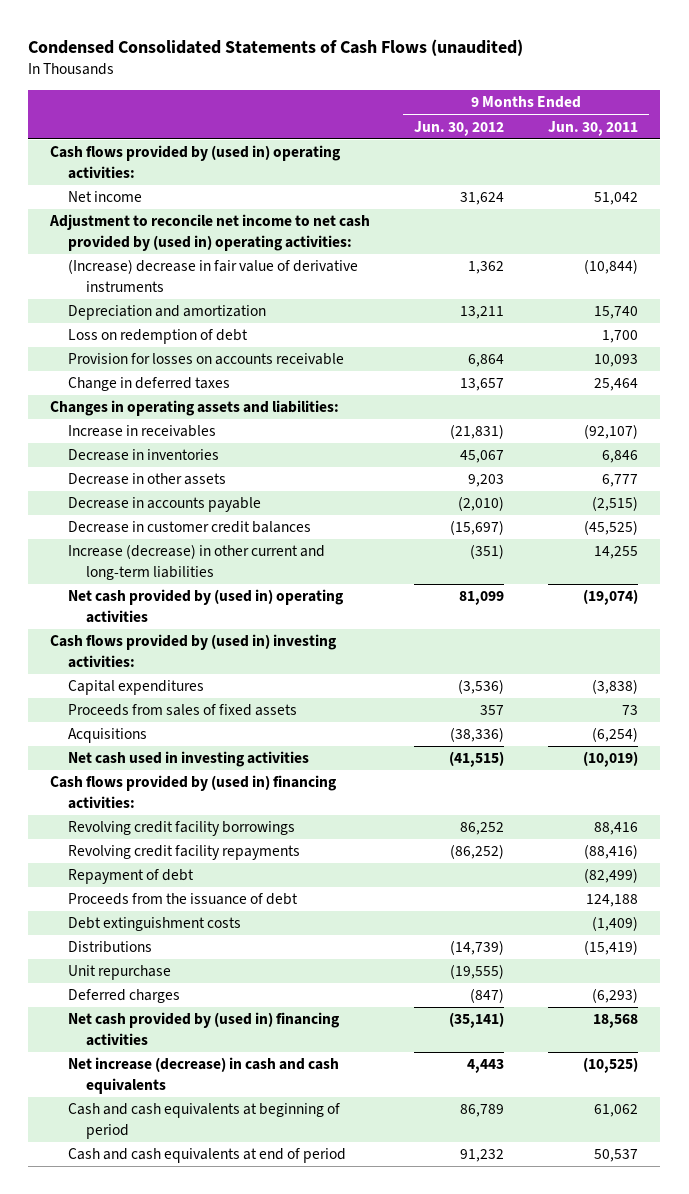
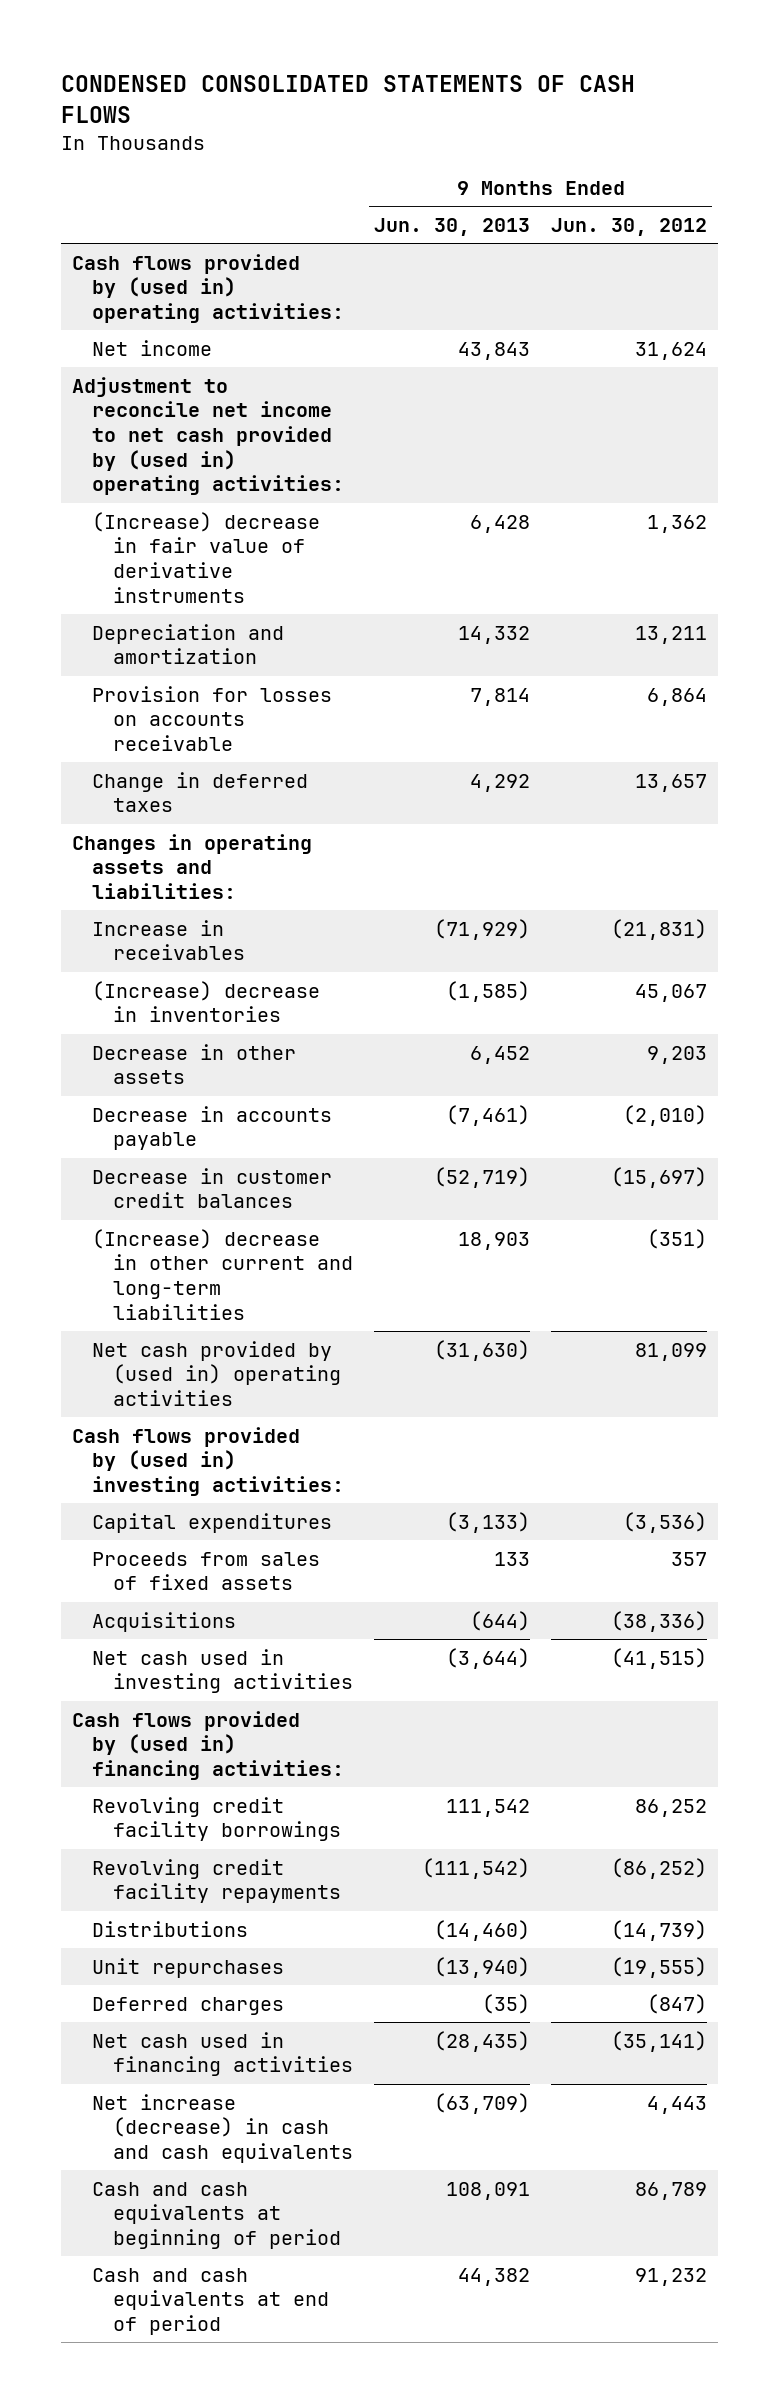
[28,38,524,56] Condensed Consolidated Statements of Cash Flows (unaudited) -> [61,75,636,123] CONDENSED CONSOLIDATED STATEMENTS OF CASH FLOWS
[548,120,639,136] Jun. 30, 2011 -> none
none -> [373,217,530,236] Jun. 30, 2013
[68,329,249,345] Loss on redemption of debt -> none
[68,449,220,462] Decrease in inventories -> [92,980,321,1023] (Increase) decrease in inventories
[68,544,326,580] Increase (decrease) in other current and long-term liabilities -> [92,1228,353,1320] (Increase) decrease in other current and long-term liabilities
[68,869,195,885] Repayment of debt -> none
[68,893,299,906] Proceeds from the issuance of debt -> none
[68,917,242,932] Debt extinguishment costs -> none
[68,965,172,981] Unit repurchase -> [92,1957,285,1978] Unit repurchases
[68,1012,341,1046] Net cash provided by (used in) financing activities -> [92,2031,353,2077] Net cash used in financing activities

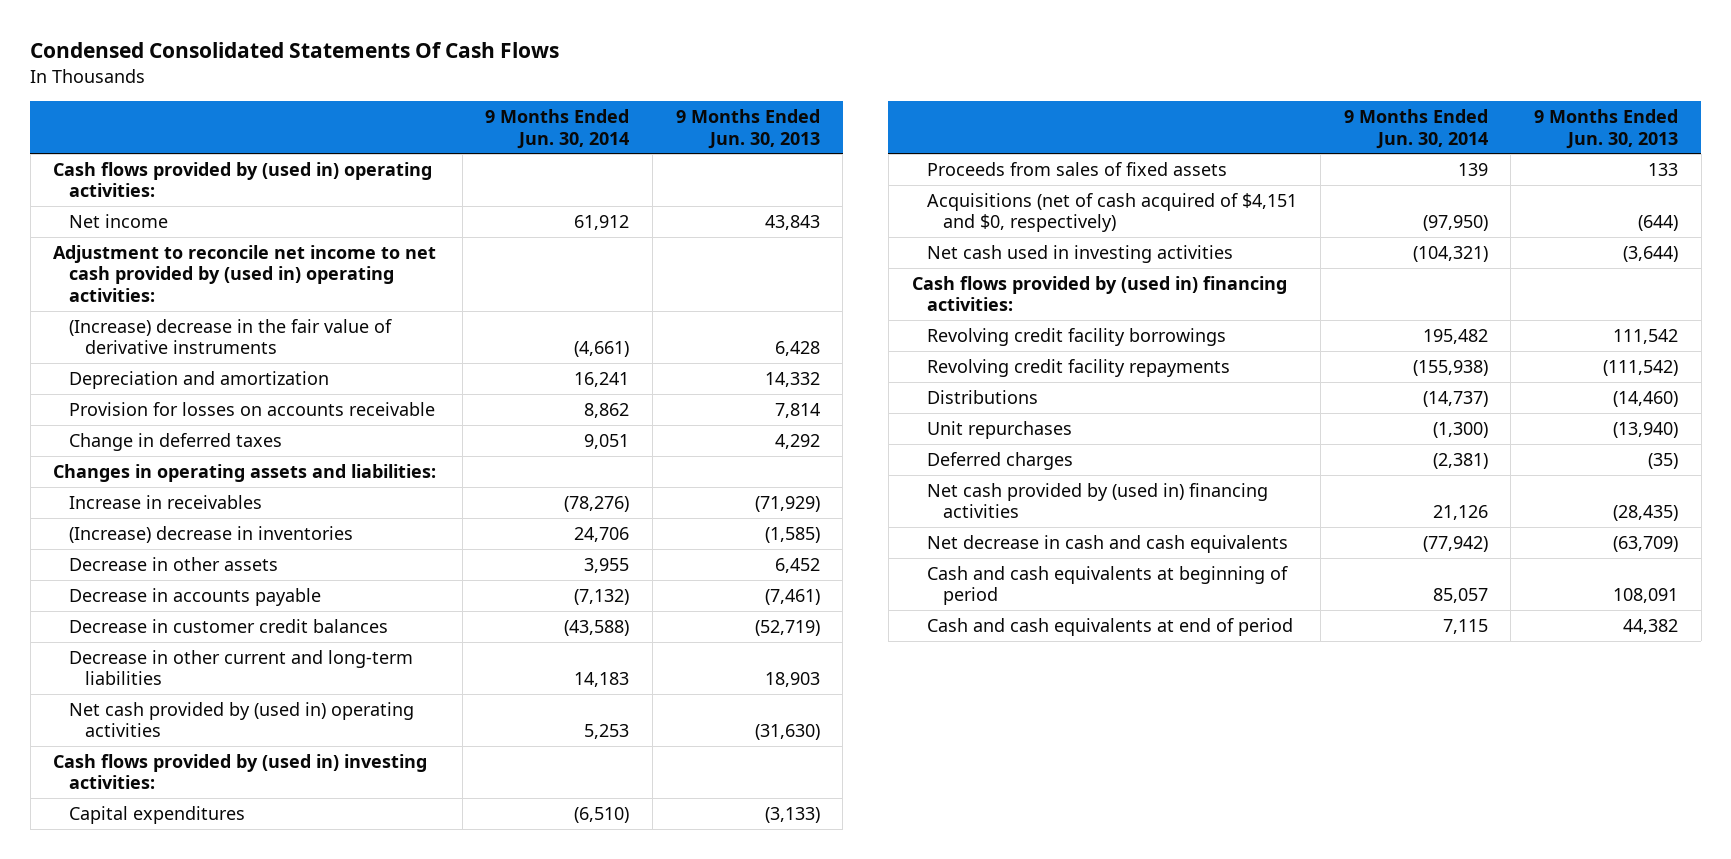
[61,75,636,123] CONDENSED CONSOLIDATED STATEMENTS OF CASH FLOWS -> [30,42,560,59] Condensed Consolidated Statements Of Cash Flows
[551,217,708,236] Jun. 30, 2012 -> none
none -> [485,109,630,149] 9 Months Ended Jun. 30, 2014
[92,511,321,603] (Increase) decrease in fair value of derivative instruments -> [68,318,392,355] (Increase) decrease in the fair value of derivative instruments
[92,1228,353,1320] (Increase) decrease in other current and long-term liabilities -> [68,649,413,686] Decrease in other current and long-term liabilities
[92,1611,237,1632] Acquisitions -> [927,192,1298,233] Acquisitions (net of cash acquired of $4,151 and $0, respectively)
[92,2031,353,2077] Net cash used in financing activities -> [927,482,1269,519] Net cash provided by (used in) financing activities
[92,2093,353,2164] Net increase (decrease) in cash and cash equivalents -> [927,534,1289,553] Net decrease in cash and cash equivalents

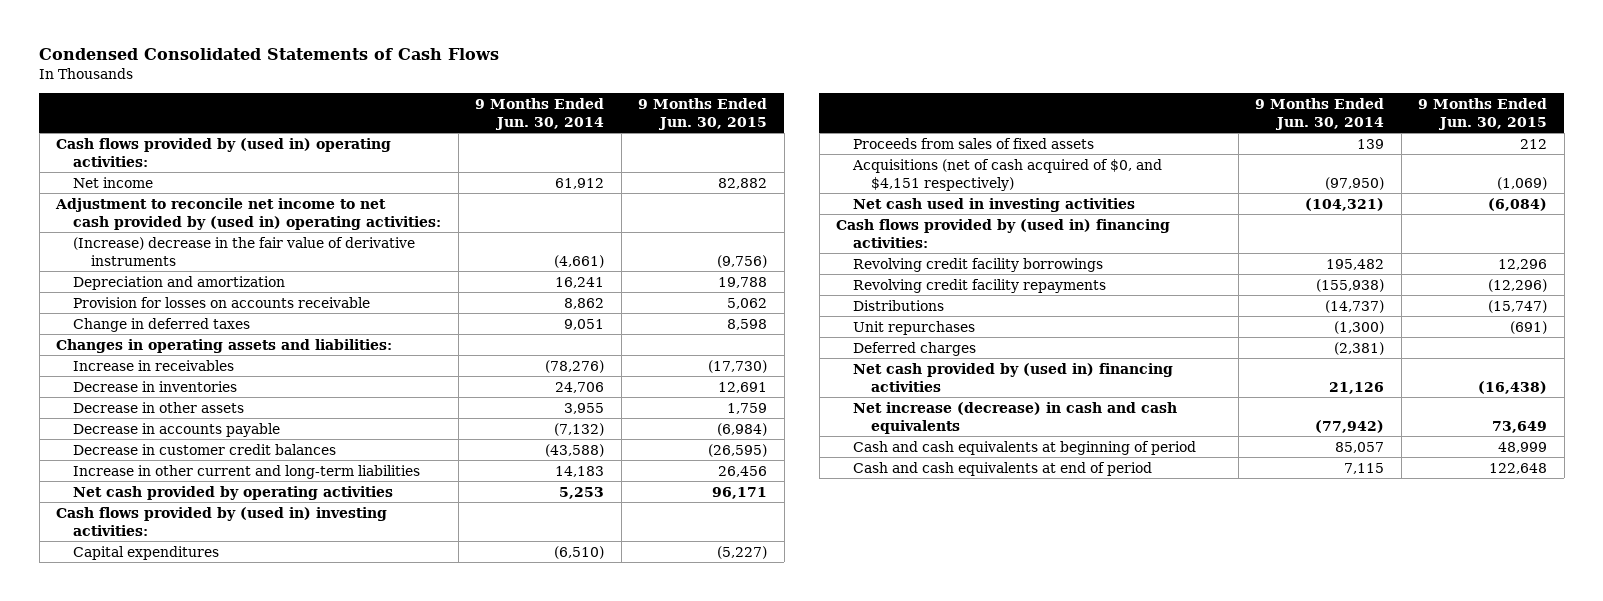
[30,42,560,59] Condensed Consolidated Statements Of Cash Flows -> [39,48,500,61] Condensed Consolidated Statements of Cash Flows
[675,109,820,149] 9 Months Ended Jun. 30, 2013 -> none
none -> [638,97,768,130] 9 Months Ended Jun. 30, 2015
[68,525,353,543] (Increase) decrease in inventories -> [73,380,238,392] Decrease in inventories
[68,649,413,686] Decrease in other current and long-term liabilities -> [73,464,421,479] Increase in other current and long-term liabilities
[68,701,414,738] Net cash provided by (used in) operating activities -> [73,485,394,500] Net cash provided by operating activities
[927,192,1298,233] Acquisitions (net of cash acquired of $4,151 and $0, respectively) -> [852,158,1163,191] Acquisitions (net of cash acquired of $0, and $4,151 respectively)
[927,534,1289,553] Net decrease in cash and cash equivalents -> [853,401,1178,434] Net increase (decrease) in cash and cash equivalents

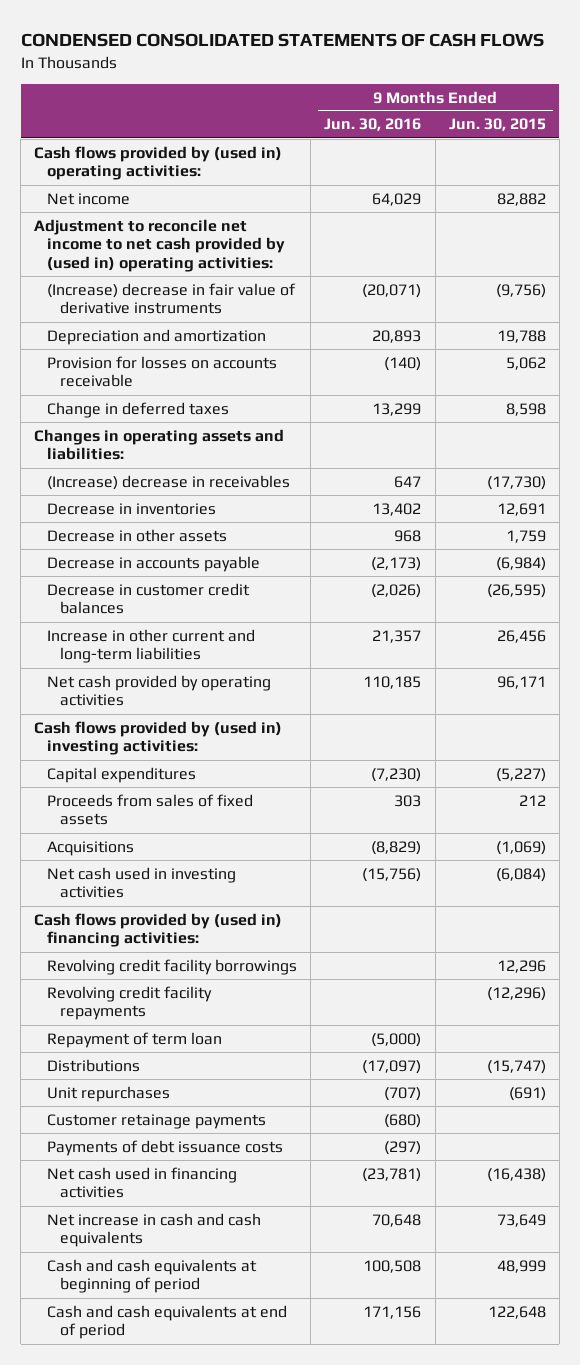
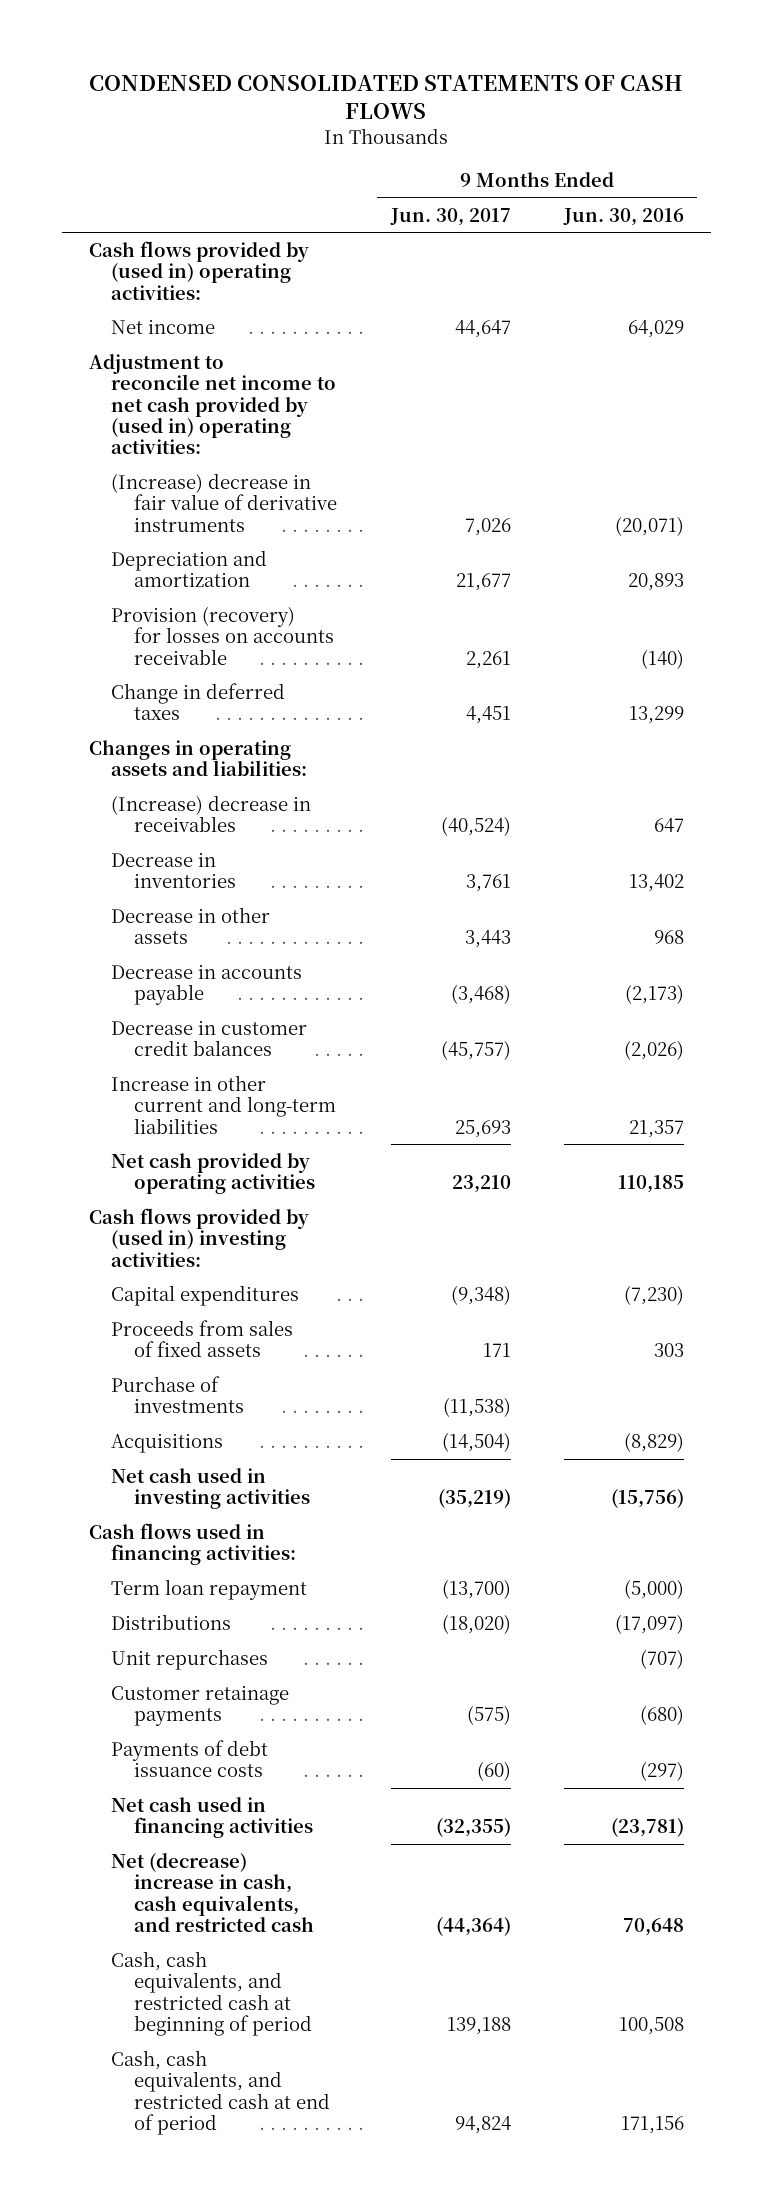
[448,118,546,132] Jun. 30, 2015 -> none
none -> [389,207,511,226] Jun. 30, 2017
[47,355,278,388] Provision for losses on accounts receivable -> [111,606,335,665] Provision (recovery) for losses on accounts receivable
none -> [111,1376,245,1414] Purchase of investments
[47,958,298,975] Revolving credit facility borrowings -> none
[47,985,213,1021] Revolving credit facility repayments -> none
[34,912,283,948] Cash flows provided by (used in) financing activities: -> [88,1523,297,1566] Cash flows used in financing activities:
[47,1031,223,1048] Repayment of term loan -> [111,1579,308,1601] Term loan repayment
[47,1212,262,1248] Net increase in cash and cash equivalents -> [111,1853,315,1932] Net (decrease) increase in cash, cash equivalents, and restricted cash
[47,1258,258,1294] Cash and cash equivalents at beginning of period -> [111,1951,313,2036] Cash, cash equivalents, and restricted cash at beginning of period
[47,1304,288,1340] Cash and cash equivalents at end of period -> [111,2050,331,2135] Cash, cash equivalents, and restricted cash at end of period

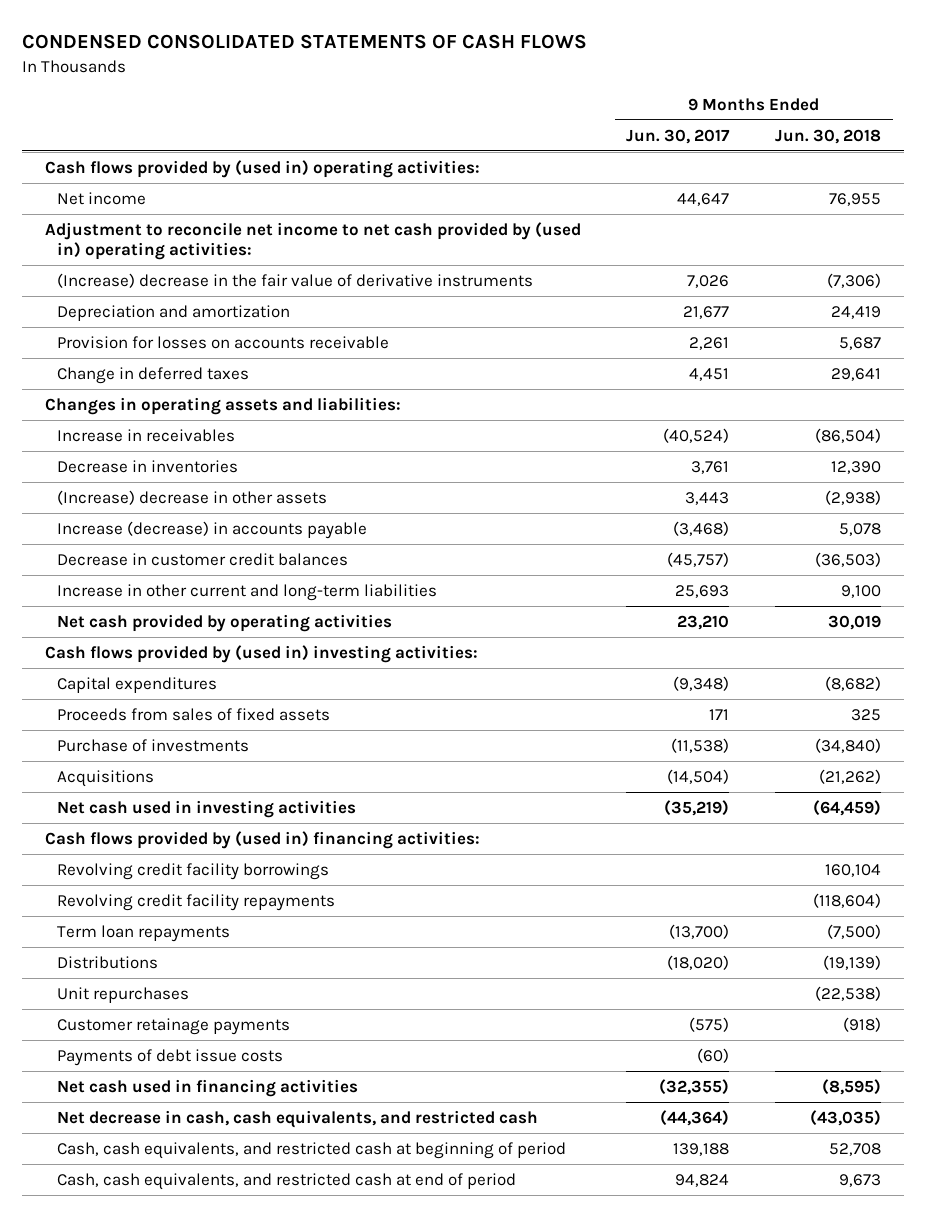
[562,207,684,226] Jun. 30, 2016 -> none
none -> [775,128,882,144] Jun. 30, 2018
[111,473,338,532] (Increase) decrease in fair value of derivative instruments -> [57,272,534,288] (Increase) decrease in the fair value of derivative instruments
[111,606,335,665] Provision (recovery) for losses on accounts receivable -> [57,335,390,349] Provision for losses on accounts receivable
[111,795,312,833] (Increase) decrease in receivables -> [57,428,236,442] Increase in receivables
[111,907,271,945] Decrease in other assets -> [57,489,328,505] (Increase) decrease in other assets
[111,964,303,1006] Decrease in accounts payable -> [57,520,368,539] Increase (decrease) in accounts payable
[88,1523,297,1566] Cash flows used in financing activities: -> [44,830,480,849] Cash flows provided by (used in) financing activities:
none -> [57,862,330,880] Revolving credit facility borrowings
none -> [57,893,336,911] Revolving credit facility repayments
[111,1579,308,1601] Term loan repayment -> [57,924,231,942] Term loan repayments
[111,1740,269,1778] Payments of debt issuance costs -> [57,1048,284,1066] Payments of debt issue costs
[111,1853,315,1932] Net (decrease) increase in cash, cash equivalents, and restricted cash -> [57,1109,539,1128] Net decrease in cash, cash equivalents, and restricted cash

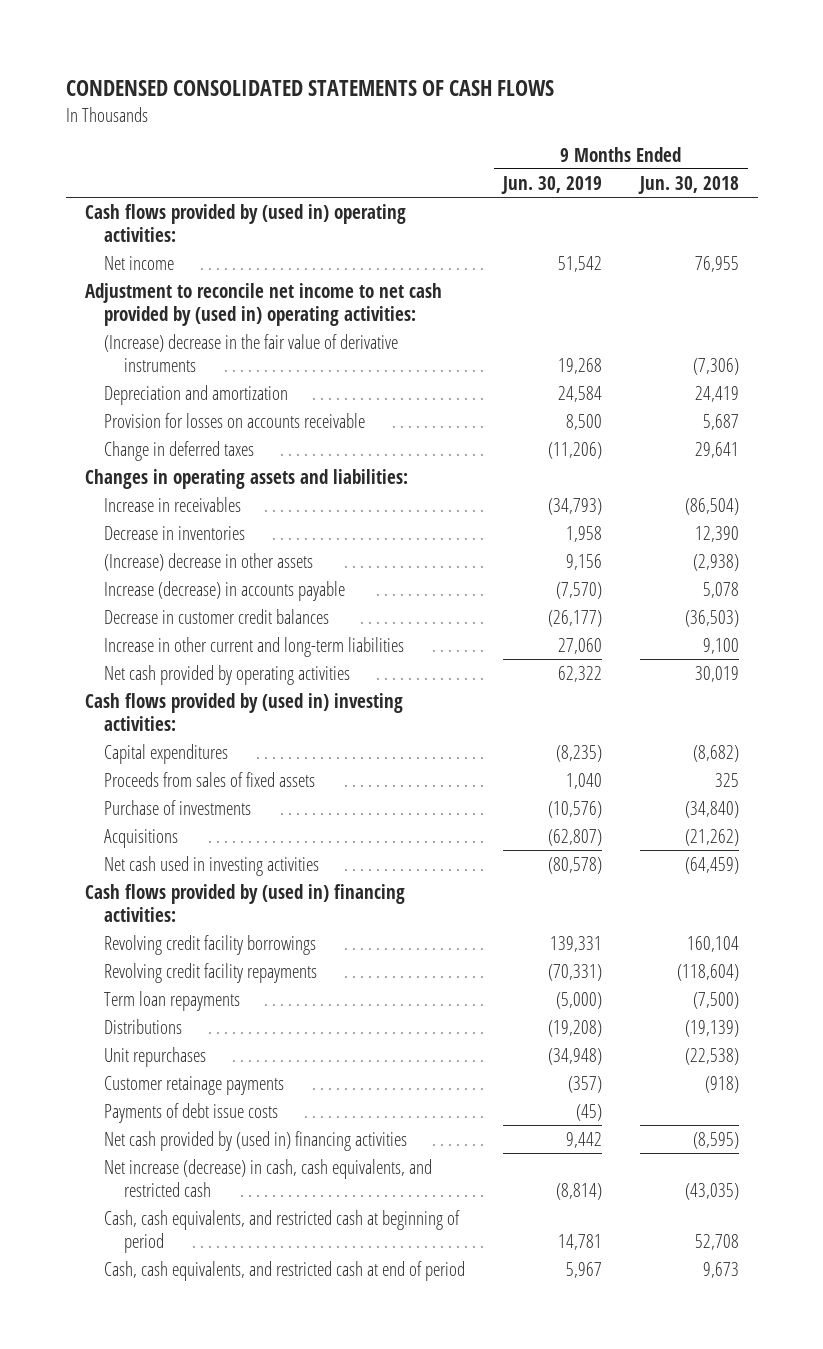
[626,128,731,144] Jun. 30, 2017 -> none
none -> [500,175,602,194] Jun. 30, 2019
[57,1078,359,1097] Net cash used in financing activities -> [104,1130,408,1151] Net cash provided by (used in) financing activities
[57,1109,539,1128] Net decrease in cash, cash equivalents, and restricted cash -> [104,1158,433,1197] Net increase (decrease) in cash, cash equivalents, and restricted cash

